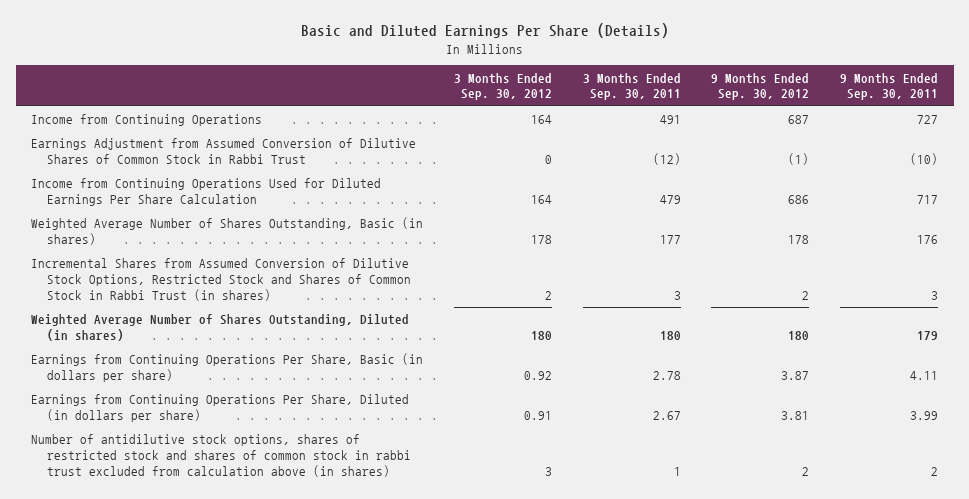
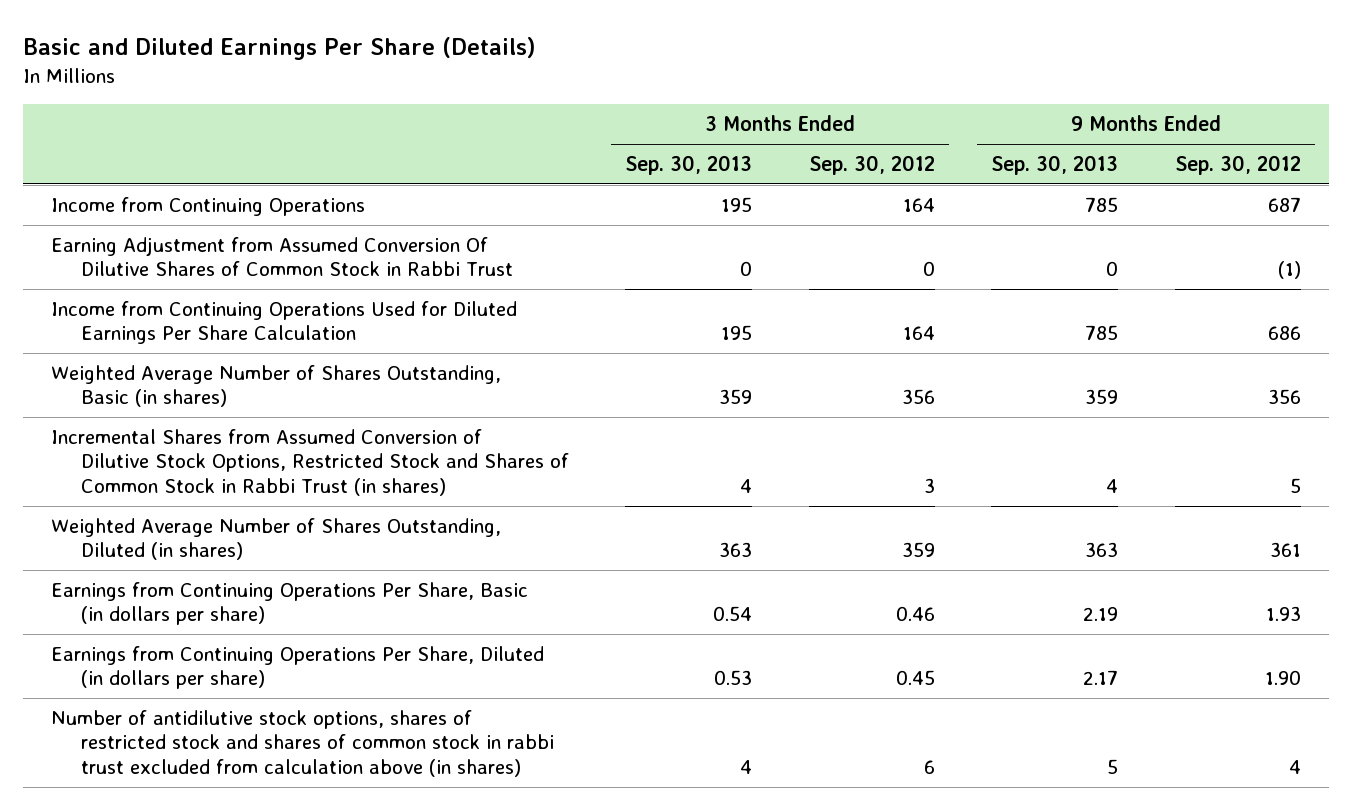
[582,72,681,101] 3 Months Ended Sep. 30, 2011 -> none
[840,72,939,101] 9 Months Ended Sep. 30, 2011 -> none
none -> [625,155,753,176] Sep. 30, 2013
none -> [991,155,1119,176] Sep. 30, 2013
[30,138,416,165] Earnings Adjustment from Assumed Conversion of Dilutive Shares of Common Stock in Rabbi Trust -> [51,237,513,277] Earning Adjustment from Assumed Conversion Of Dilutive Shares of Common Stock in Rabbi Trust
[530,235,552,245] 178 -> [901,389,935,405] 356
[788,235,810,245] 178 -> [1267,389,1301,405] 356
[544,290,552,300] 2 -> [923,477,935,493] 3
[802,290,810,300] 2 -> [1289,477,1301,493] 5
[530,331,552,341] 180 -> [901,542,935,558] 359
[788,331,810,341] 180 -> [1269,542,1301,558] 361
[523,371,552,381] 0.92 -> [895,606,935,622] 0.46
[781,371,810,381] 3.87 -> [1265,606,1301,622] 1.93
[523,411,552,421] 0.91 -> [895,670,935,686] 0.45
[781,411,810,421] 3.81 -> [1264,670,1301,686] 1.90
[544,466,552,476] 3 -> [923,759,935,774] 6
[802,466,810,476] 2 -> [1288,759,1301,774] 4

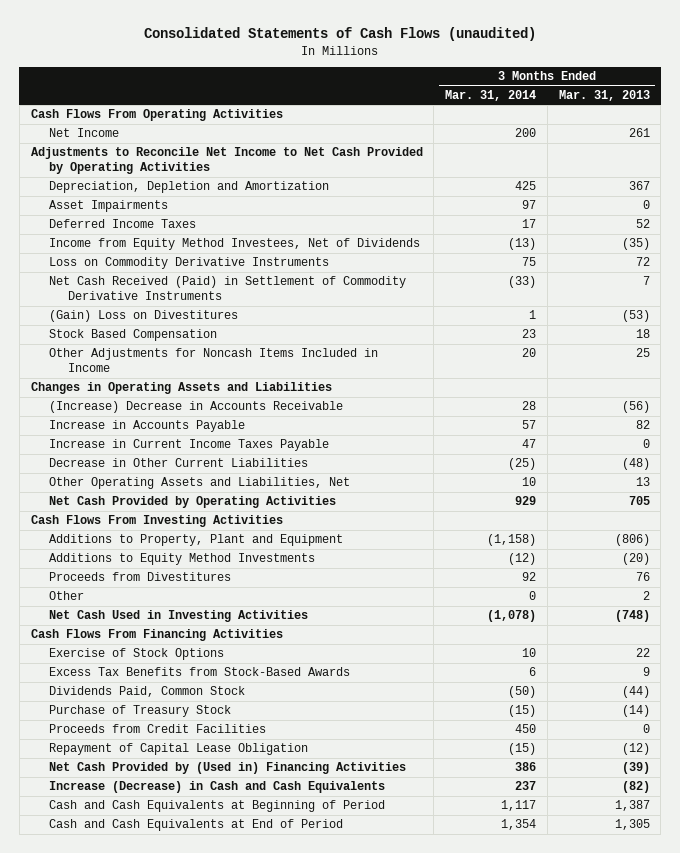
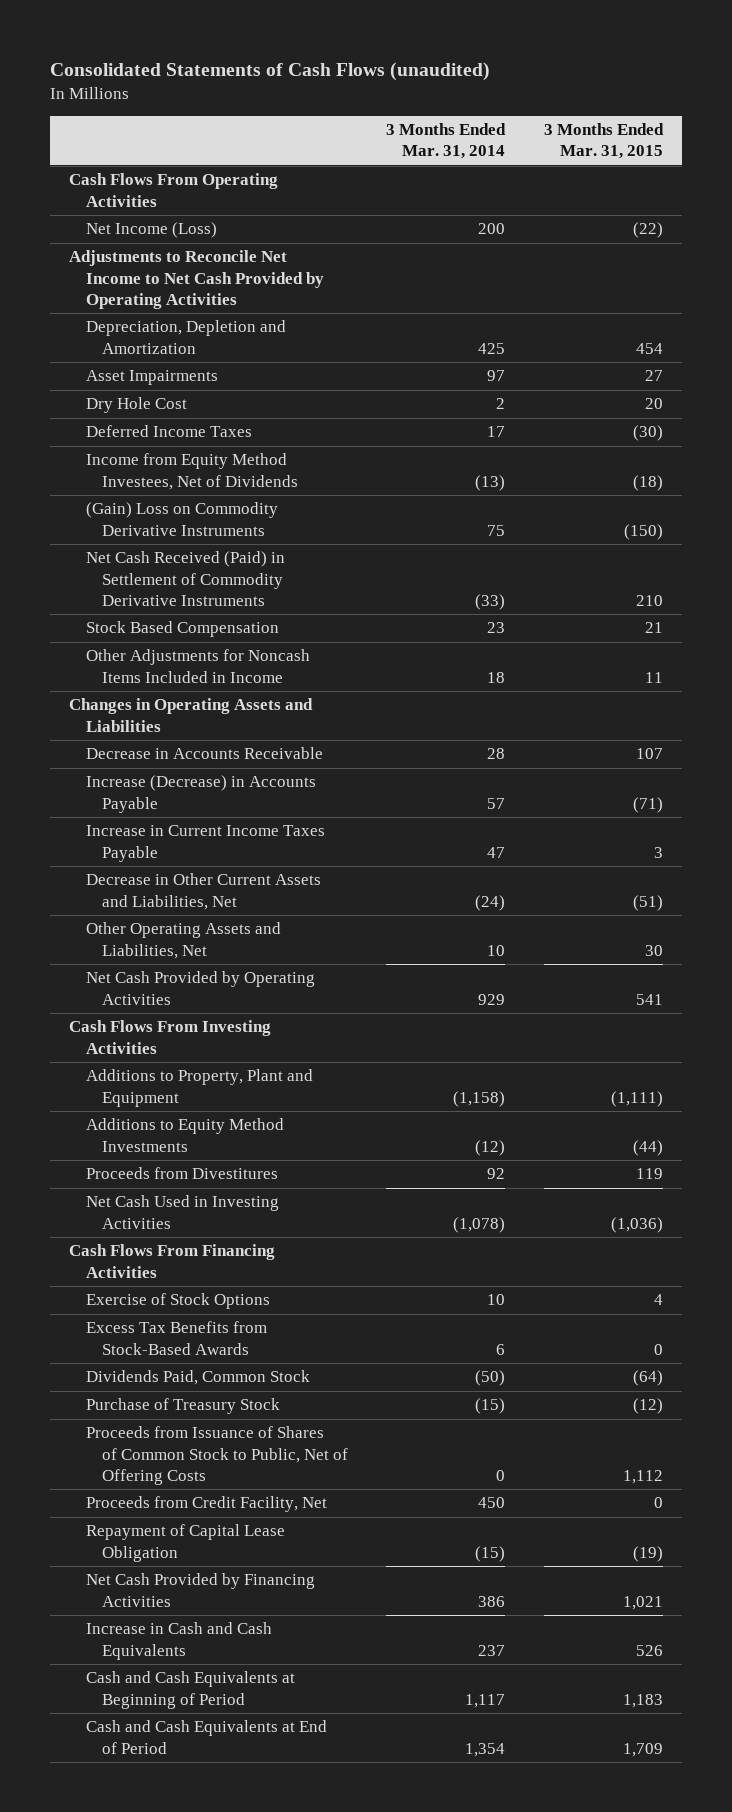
[558,89,650,101] Mar. 31, 2013 -> none
none -> [543,123,664,160] 3 Months Ended Mar. 31, 2015
[49,128,120,138] Net Income -> [85,222,217,239] Net Income (Loss)
none -> [85,397,187,414] Dry Hole Cost
[49,257,330,270] Loss on Commodity Derivative Instruments -> [85,502,278,536] (Gain) Loss on Commodity Derivative Instruments
[49,310,239,323] (Gain) Loss on Divestitures -> none
[522,348,537,358] 20 -> [487,671,506,683] 18
[49,401,344,414] (Increase) Decrease in Accounts Receivable -> [85,747,323,760] Decrease in Accounts Receivable
[49,420,246,433] Increase in Accounts Payable -> [85,775,316,813] Increase (Decrease) in Accounts Payable
[49,458,309,468] Decrease in Other Current Liabilities -> [85,873,321,910] Decrease in Other Current Assets and Liabilities, Net
[508,458,537,471] (25) -> [475,894,506,911] (24)
[49,591,85,601] Other -> none
none -> [85,1426,349,1485] Proceeds from Issuance of Shares of Common Stock to Public, Net of Offering Costs
[49,724,267,734] Proceeds from Credit Facilities -> [85,1496,327,1513] Proceeds from Credit Facility, Net
[49,762,407,775] Net Cash Provided by (Used in) Financing Activities -> [85,1573,315,1607] Net Cash Provided by Financing Activities
[49,781,386,794] Increase (Decrease) in Cash and Cash Equivalents -> [85,1622,272,1660] Increase in Cash and Cash Equivalents

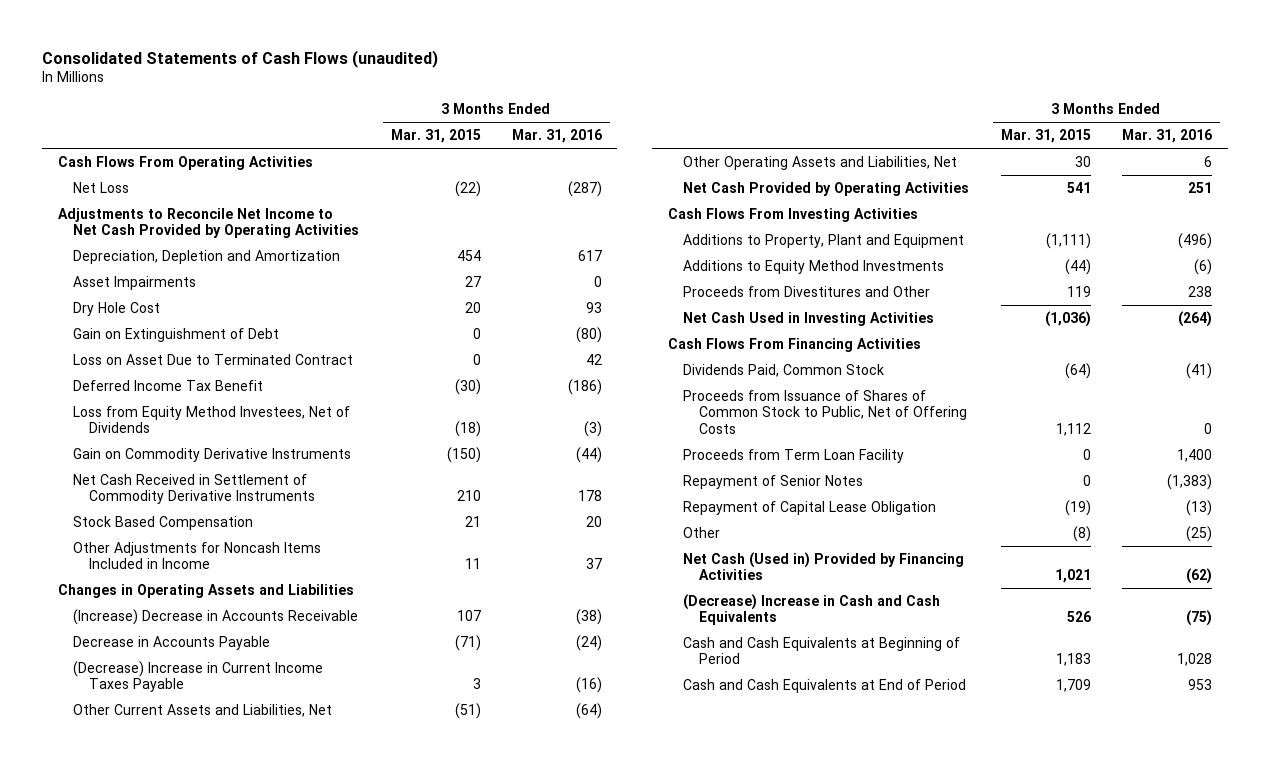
[386,123,507,160] 3 Months Ended Mar. 31, 2014 -> none
none -> [511,129,602,144] Mar. 31, 2016
[85,222,217,239] Net Income (Loss) -> [73,181,130,193] Net Loss
none -> [73,327,280,342] Gain on Extinguishment of Debt
none -> [73,353,354,365] Loss on Asset Due to Terminated Contract
[85,425,252,438] Deferred Income Taxes -> [73,379,264,391] Deferred Income Tax Benefit
[85,453,299,490] Income from Equity Method Investees, Net of Dividends -> [73,405,351,434] Loss from Equity Method Investees, Net of Dividends
[85,502,278,536] (Gain) Loss on Commodity Derivative Instruments -> [73,447,352,462] Gain on Commodity Derivative Instruments
[85,551,285,606] Net Cash Received (Paid) in Settlement of Commodity Derivative Instruments -> [73,473,316,505] Net Cash Received in Settlement of Commodity Derivative Instruments
[85,747,323,760] Decrease in Accounts Receivable -> [73,608,359,625] (Increase) Decrease in Accounts Receivable
[85,775,316,813] Increase (Decrease) in Accounts Payable -> [73,635,271,650] Decrease in Accounts Payable
[85,825,325,862] Increase in Current Income Taxes Payable -> [73,660,324,693] (Decrease) Increase in Current Income Taxes Payable
[85,873,321,910] Decrease in Other Current Assets and Liabilities, Net -> [73,703,333,717] Other Current Assets and Liabilities, Net
[85,1167,278,1180] Proceeds from Divestitures -> [683,285,931,297] Proceeds from Divestitures and Other
[85,1293,270,1310] Exercise of Stock Options -> none
[85,1321,267,1355] Excess Tax Benefits from Stock-Based Awards -> none
[85,1398,280,1415] Purchase of Treasury Stock -> none
[85,1496,327,1513] Proceeds from Credit Facility, Net -> [683,448,905,463] Proceeds from Term Loan Facility
none -> [683,474,864,489] Repayment of Senior Notes
none -> [683,526,721,538] Other
[85,1573,315,1607] Net Cash Provided by Financing Activities -> [683,551,965,581] Net Cash (Used in) Provided by Financing Activities
[85,1622,272,1660] Increase in Cash and Cash Equivalents -> [683,593,941,626] (Decrease) Increase in Cash and Cash Equivalents

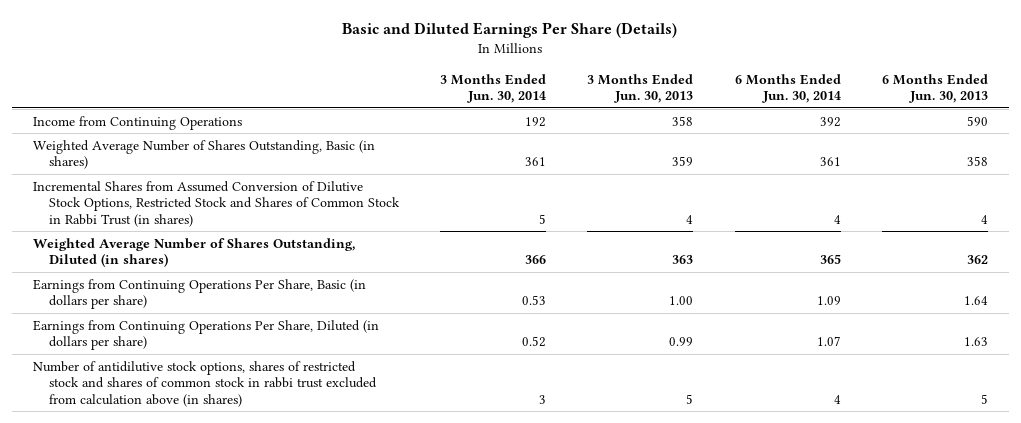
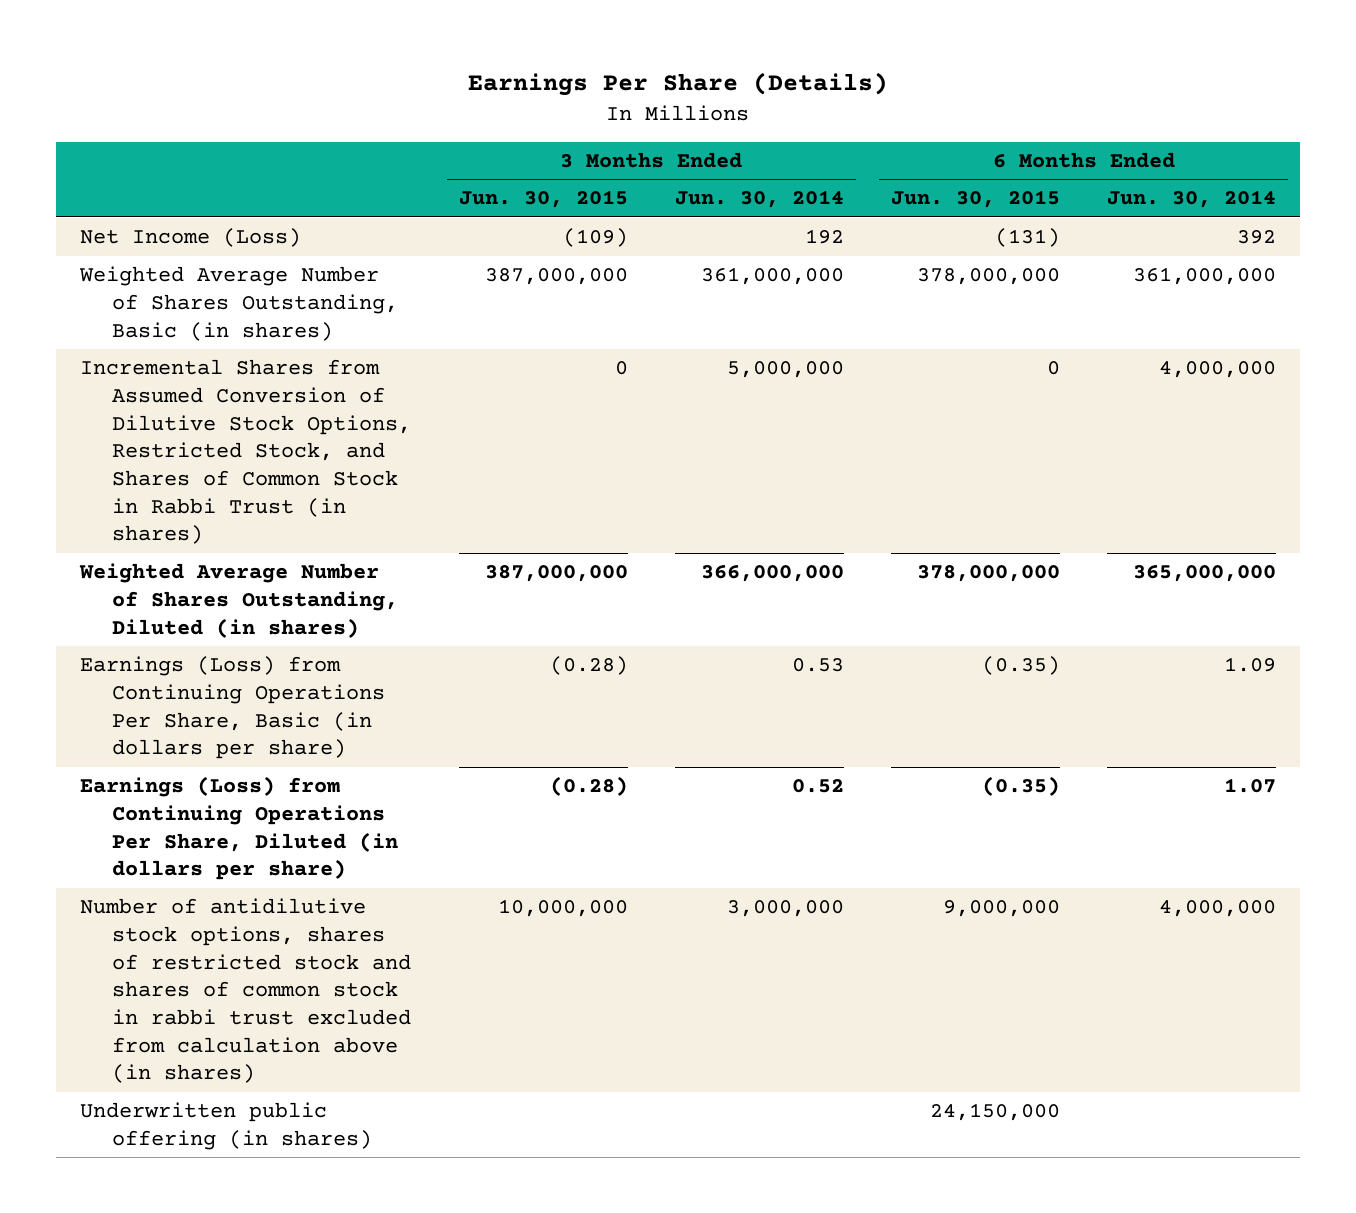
[342,22,678,39] Basic and Diluted Earnings Per Share (Details) -> [467,72,888,97] Earnings Per Share (Details)
[587,73,694,104] 3 Months Ended Jun. 30, 2013 -> none
[881,73,988,104] 6 Months Ended Jun. 30, 2013 -> none
none -> [458,190,628,209] Jun. 30, 2015
none -> [890,190,1060,209] Jun. 30, 2015
[32,115,242,130] Income from Continuing Operations -> [79,228,301,248] Net Income (Loss)
[525,157,547,167] 361 -> [700,267,844,286] 361,000,000
[819,157,841,167] 361 -> [1133,267,1277,286] 361,000,000
[32,180,400,227] Incremental Shares from Assumed Conversion of Dilutive Stock Options, Restricted Stock and Shares of Common Stock in Rabbi Trust (in shares) -> [79,359,412,545] Incremental Shares from Assumed Conversion of Dilutive Stock Options, Restricted Stock, and Shares of Common Stock in Rabbi Trust (in shares)
[539,213,547,224] 5 -> [726,361,844,379] 5,000,000
[833,214,841,224] 4 -> [1159,361,1277,379] 4,000,000
[525,255,547,265] 366 -> [700,565,844,583] 366,000,000
[819,254,841,265] 365 -> [1133,565,1277,583] 365,000,000
[32,278,366,310] Earnings from Continuing Operations Per Share, Basic (in dollars per share) -> [79,656,386,760] Earnings (Loss) from Continuing Operations Per Share, Basic (in dollars per share)
[32,319,379,351] Earnings from Continuing Operations Per Share, Diluted (in dollars per share) -> [79,776,399,881] Earnings (Loss) from Continuing Operations Per Share, Diluted (in dollars per share)
[539,394,547,404] 3 -> [726,900,844,918] 3,000,000
[833,394,841,404] 4 -> [1159,900,1277,918] 4,000,000
none -> [79,1102,373,1150] Underwritten public offering (in shares)

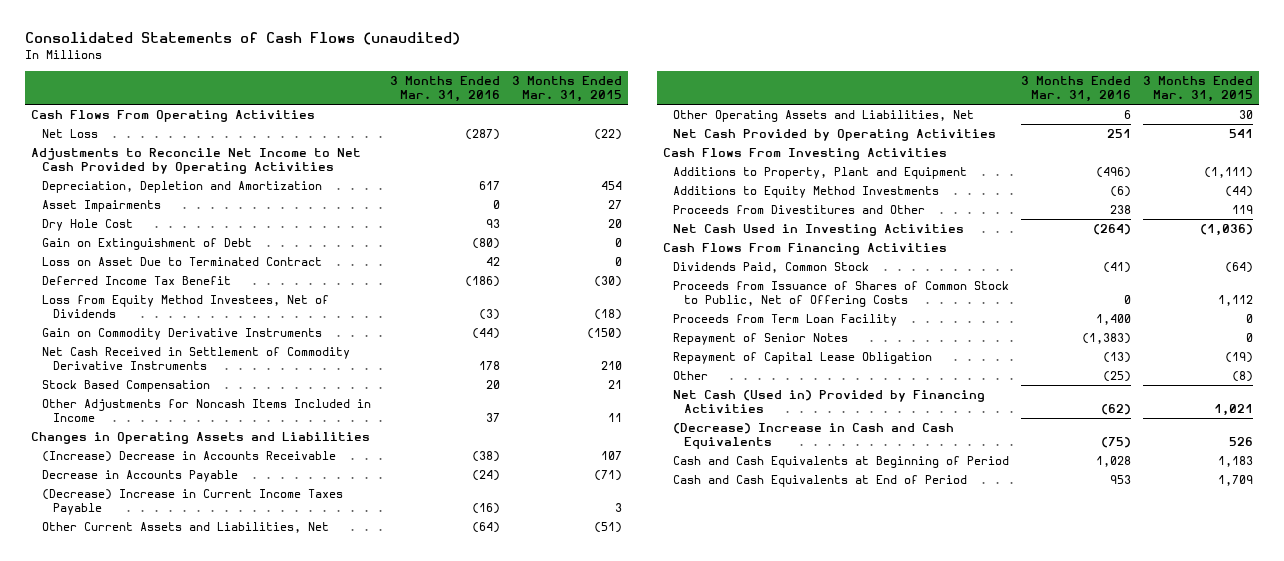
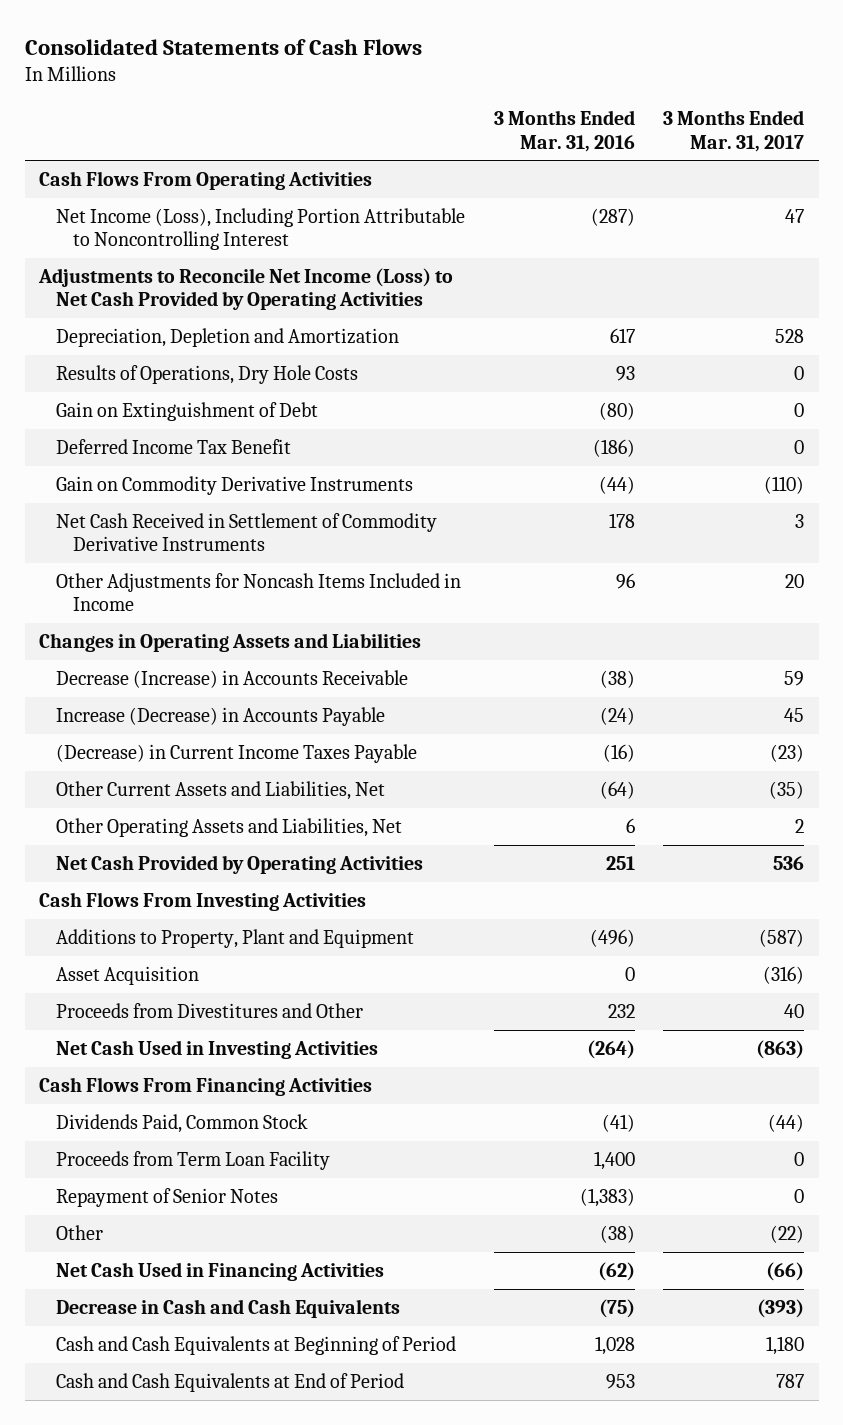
[25,32,461,46] Consolidated Statements of Cash Flows (unaudited) -> [24,38,422,55] Consolidated Statements of Cash Flows
[511,75,622,103] 3 Months Ended Mar. 31, 2015 -> none
none -> [663,110,805,152] 3 Months Ended Mar. 31, 2017
[41,128,98,138] Net Loss -> [55,207,465,251] Net Income (Loss), Including Portion Attributable to Noncontrolling Interest
[31,147,362,175] Adjustments to Reconcile Net Income to Net Cash Provided by Operating Activities -> [38,267,454,311] Adjustments to Reconcile Net Income (Loss) to Net Cash Provided by Operating Activities
[41,199,161,212] Asset Impairments -> none
[41,218,133,231] Dry Hole Cost -> [55,364,358,384] Results of Operations, Dry Hole Costs
[41,256,322,266] Loss on Asset Due to Terminated Contract -> none
[41,294,329,319] Loss from Equity Method Investees, Net of Dividends -> none
[41,379,210,392] Stock Based Compensation -> none
[485,413,500,423] 37 -> [615,572,635,589] 96
[41,450,336,462] (Increase) Decrease in Accounts Receivable -> [55,669,408,688] Decrease (Increase) in Accounts Receivable
[41,469,238,482] Decrease in Accounts Payable -> [55,706,385,726] Increase (Decrease) in Accounts Payable
[41,488,343,516] (Decrease) Increase in Current Income Taxes Payable -> [55,743,417,763] (Decrease) in Current Income Taxes Payable
[673,185,940,198] Additions to Equity Method Investments -> none
none -> [55,965,199,985] Asset Acquisition
[1110,204,1132,214] 238 -> [607,1003,635,1018] 232
[673,280,1010,308] Proceeds from Issuance of Shares of Common Stock to Public, Net of Offering Costs -> none
[673,351,933,364] Repayment of Capital Lease Obligation -> none
[1103,370,1132,382] (25) -> [599,1224,635,1243] (38)
[673,389,986,414] Net Cash (Used in) Provided by Financing Activities -> [55,1261,384,1281] Net Cash Used in Financing Activities
[673,422,955,450] (Decrease) Increase in Cash and Cash Equivalents -> [55,1298,400,1318] Decrease in Cash and Cash Equivalents

